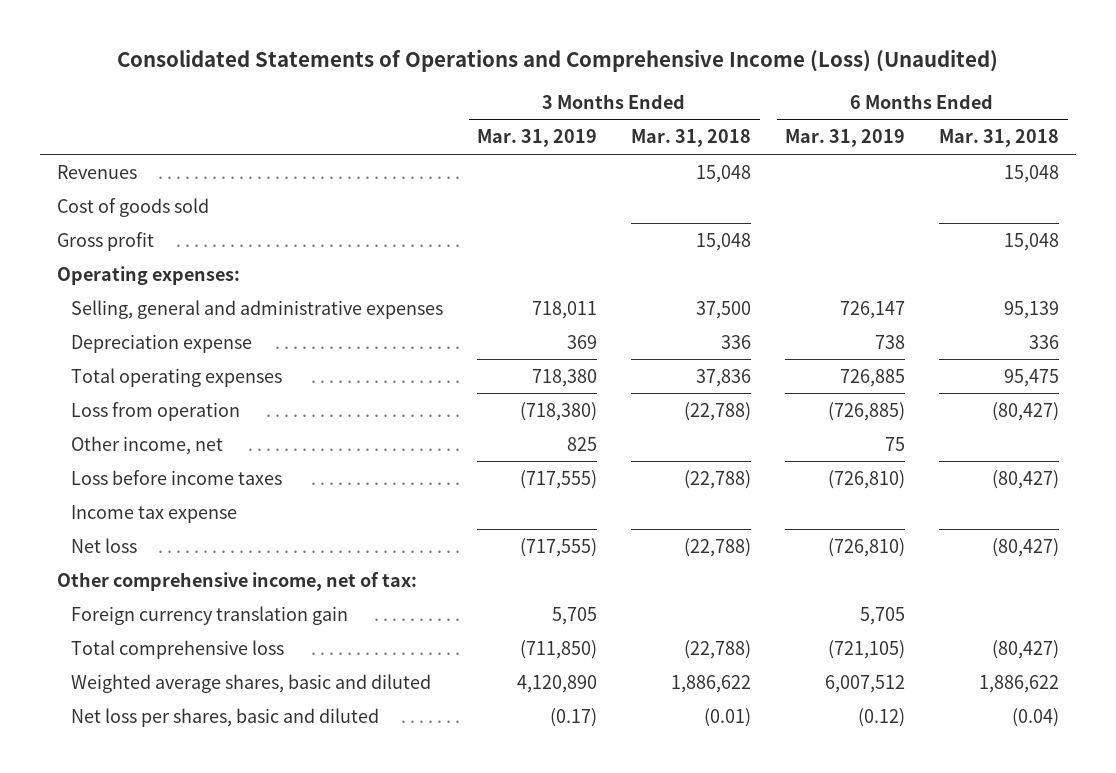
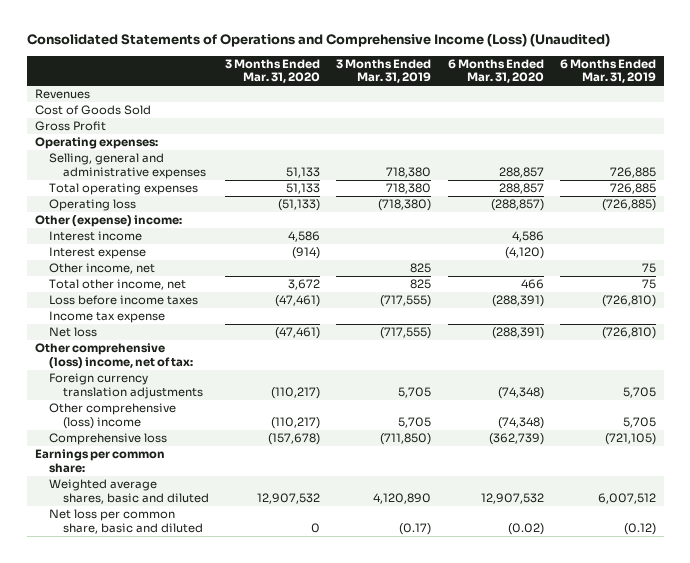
[631,129,752,148] Mar. 31, 2018 -> none
[939,129,1060,148] Mar. 31, 2018 -> none
none -> [225,59,321,84] 3 Months Ended Mar. 31, 2020
none -> [447,59,544,84] 6 Months Ended Mar. 31, 2020
[56,197,209,217] Cost of goods sold -> [34,105,151,116] Cost of Goods Sold
[56,231,154,251] Gross profit -> [34,121,106,132] Gross Profit
[71,333,253,353] Depreciation expense -> none
[532,300,598,319] 718,011 -> [386,166,432,178] 718,380
[840,300,906,319] 726,147 -> [609,166,656,178] 726,885
[71,401,241,421] Loss from operation -> [48,199,136,212] Operating loss
none -> [34,215,182,228] Other (expense) income:
none -> [48,231,142,242] Interest income
none -> [48,247,146,260] Interest expense
none -> [48,279,186,291] Total other income, net
[56,571,417,591] Other comprehensive income, net of tax: -> [34,343,193,369] Other comprehensive (loss) income, net of tax:
[71,605,349,625] Foreign currency translation gain -> [48,373,204,399] Foreign currency translation adjustments
none -> [48,403,176,429] Other comprehensive (loss) income
[71,639,285,659] Total comprehensive loss -> [48,433,167,446] Comprehensive loss
none -> [34,449,165,473] Earnings per common share:
[71,707,380,727] Net loss per shares, basic and diluted -> [48,509,204,534] Net loss per common share, basic and diluted

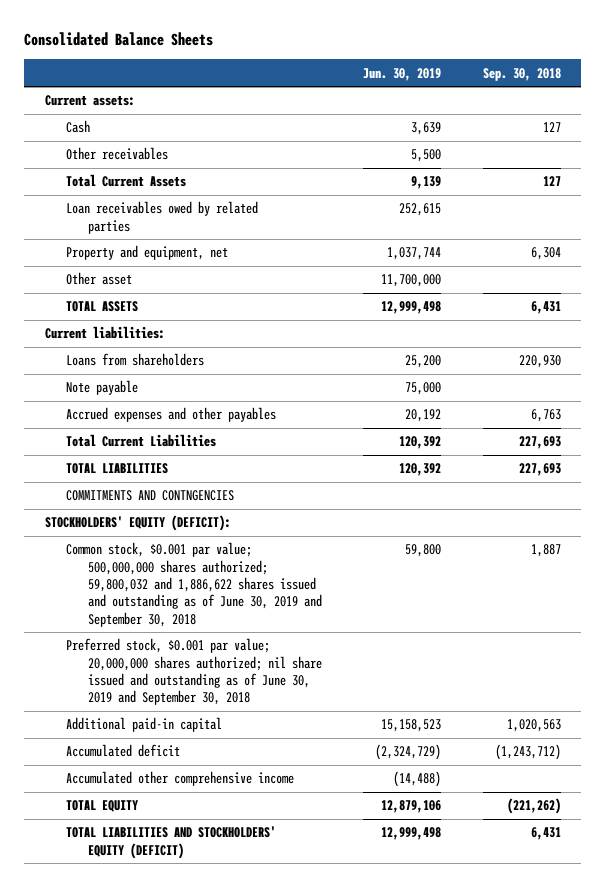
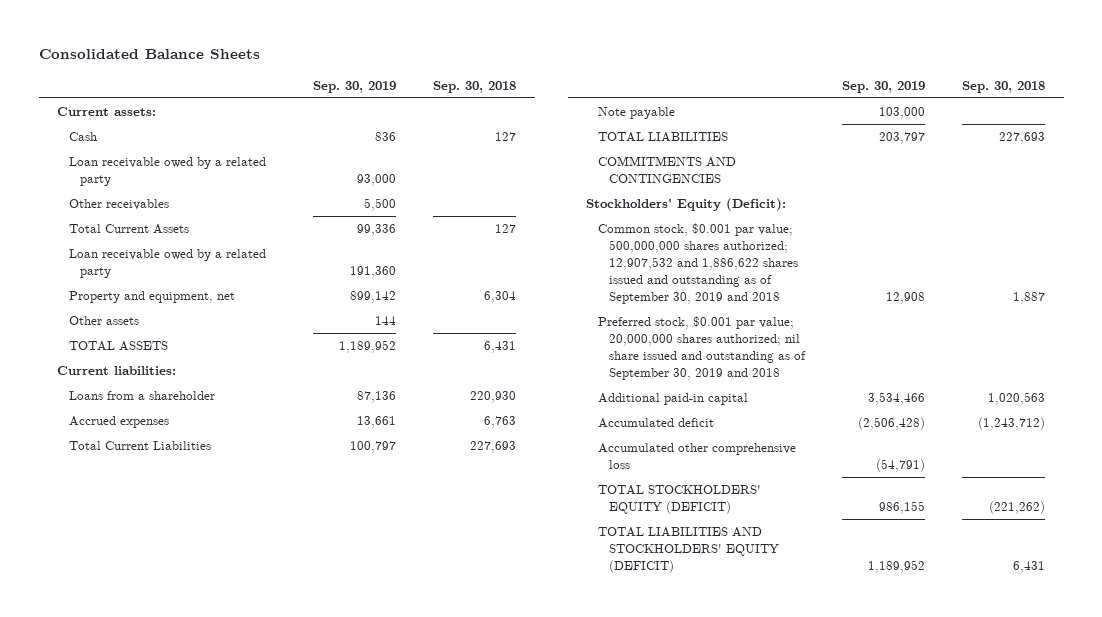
[363,67,442,81] Jun. 30, 2019 -> none
none -> [313,80,397,93] Sep. 30, 2019
none -> [68,157,266,187] Loan receivable owed by a related party
[66,201,259,234] Loan receivables owed by related parties -> [68,249,266,279] Loan receivable owed by a related party
[66,272,133,286] Other asset -> [68,316,139,326] Other assets
[66,353,205,367] Loans from shareholders -> [68,391,215,401] Loans from a shareholder
[66,407,277,423] Accrued expenses and other payables -> [68,416,169,429] Accrued expenses
[66,380,139,396] Note payable -> [597,107,675,120] Note payable
[66,490,235,502] COMMITMENTS AND CONTNGENCIES -> [597,156,736,184] COMMITMENTS AND CONTINGENCIES
[44,515,231,532] STOCKHOLDERS' EQUITY (DEFICIT): -> [586,198,787,212] Stockholders' Equity (Deficit):
[66,542,323,627] Common stock, $0.001 par value; 500,000,000 shares authorized; 59,800,032 and 1,886,622 shares issued and outstanding as of June 30, 2019 and September 30, 2018 -> [597,223,799,305] Common stock, $0.001 par value; 500,000,000 shares authorized; 12,907,532 and 1,886,622 shares issued and outstanding as of September 30, 2019 and 2018
[66,638,323,706] Preferred stock, $0.001 par value; 20,000,000 shares authorized; nil share issued and outstanding as of June 30, 2019 and September 30, 2018 -> [597,316,807,381] Preferred stock, $0.001 par value; 20,000,000 shares authorized; nil share issued and outstanding as of September 30, 2019 and 2018
[66,771,295,787] Accumulated other comprehensive income -> [597,443,796,470] Accumulated other comprehensive loss
[66,800,139,813] TOTAL EQUITY -> [597,485,761,515] TOTAL STOCKHOLDERS' EQUITY (DEFICIT)

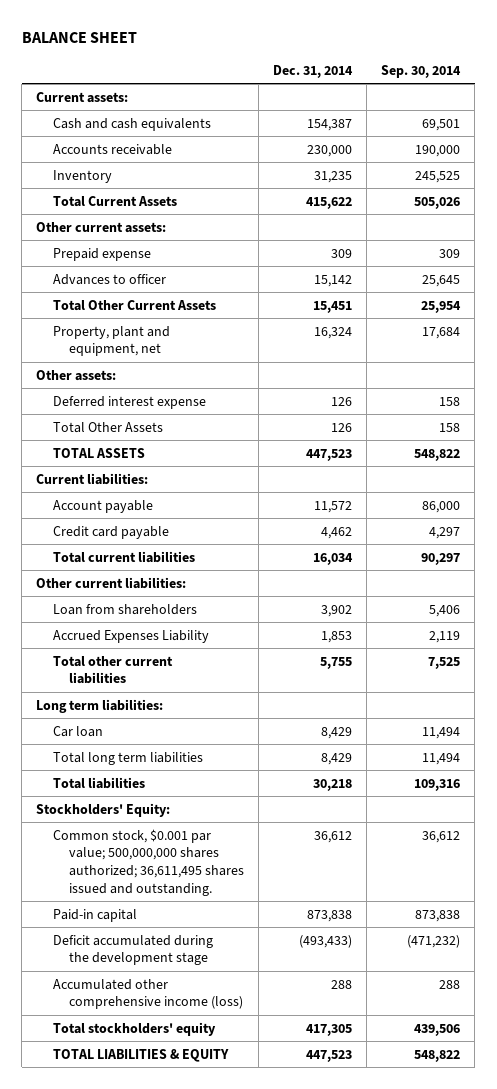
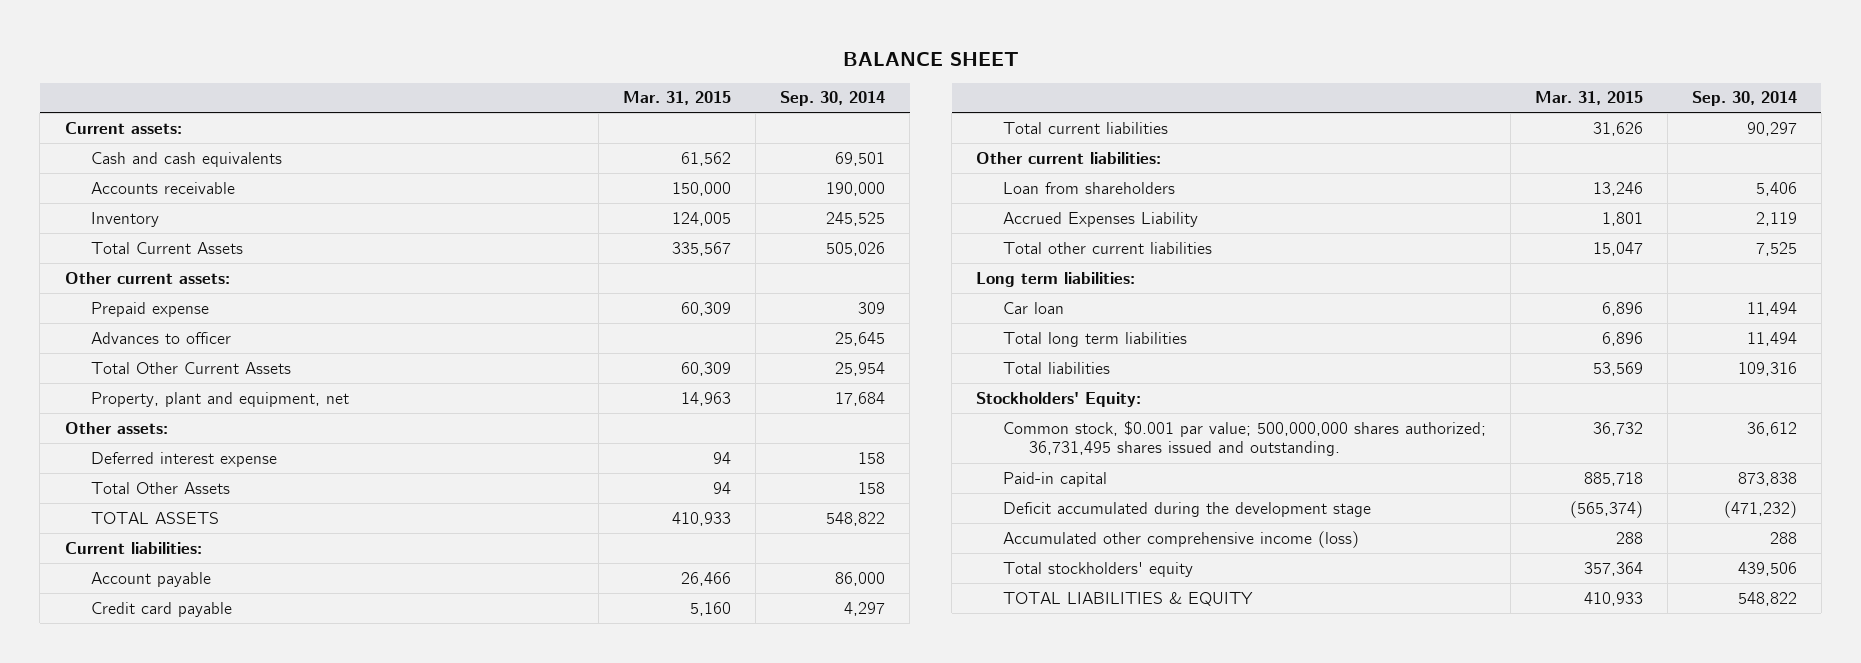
[273,64,354,78] Dec. 31, 2014 -> none
none -> [623,91,732,106] Mar. 31, 2015
[52,828,245,897] Common stock, $0.001 par value; 500,000,000 shares authorized; 36,611,495 shares issued and outstanding. -> [1002,420,1486,457] Common stock, $0.001 par value; 500,000,000 shares authorized; 36,731,495 shares issued and outstanding.

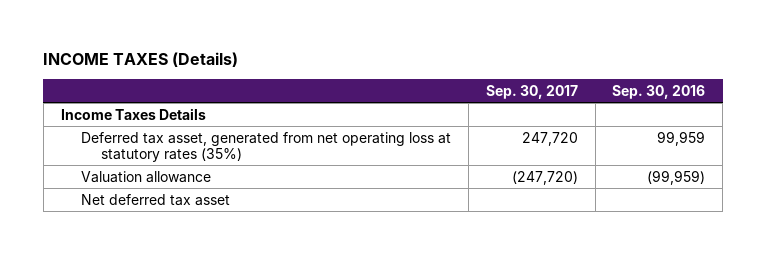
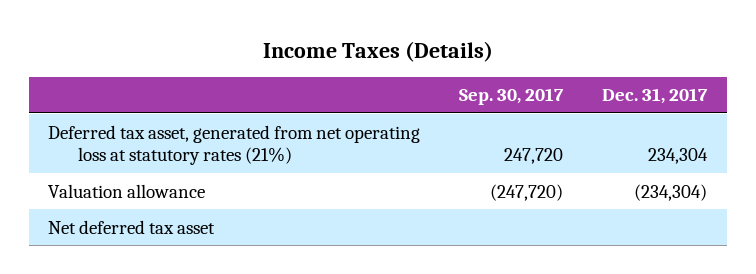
[43,52,239,68] INCOME TAXES (Details) -> [262,40,493,62] Income Taxes (Details)
[612,84,706,99] Sep. 30, 2016 -> none
none -> [602,88,709,105] Dec. 31, 2017
[60,107,206,120] Income Taxes Details -> none
[80,131,451,162] Deferred tax asset, generated from net operating loss at statutory rates (35%) -> [48,124,421,166] Deferred tax asset, generated from net operating loss at statutory rates (21%)

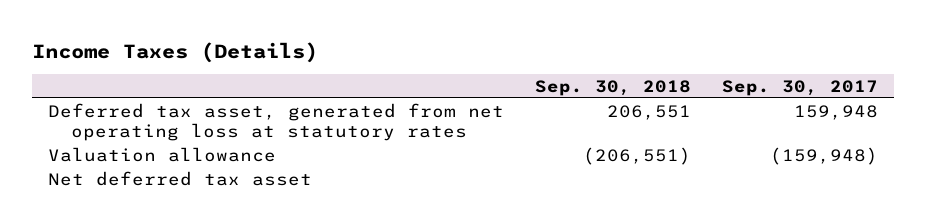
[602,88,709,105] Dec. 31, 2017 -> none
none -> [535,79,692,96] Sep. 30, 2018
[48,124,421,166] Deferred tax asset, generated from net operating loss at statutory rates (21%) -> [47,102,504,141] Deferred tax asset, generated from net operating loss at statutory rates
[504,148,564,165] 247,720 -> [794,104,879,120] 159,948
[490,183,564,201] (247,720) -> [770,146,879,165] (159,948)

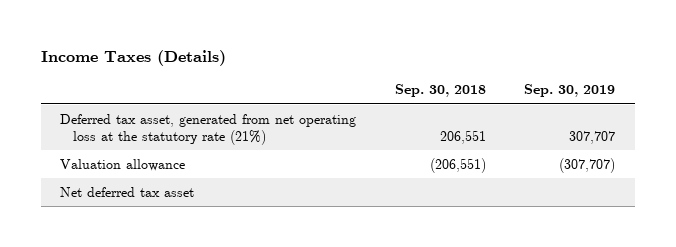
[722,79,879,96] Sep. 30, 2017 -> none
none -> [524,84,616,98] Sep. 30, 2019
[47,102,504,141] Deferred tax asset, generated from net operating loss at statutory rates -> [60,113,357,145] Deferred tax asset, generated from net operating loss at the statutory rate (21%)

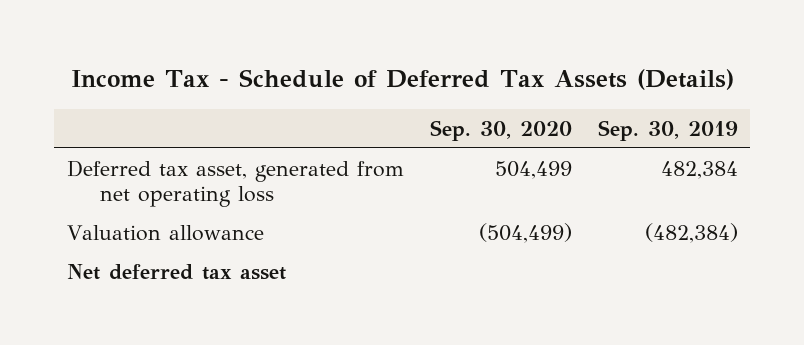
[40,50,226,67] Income Taxes (Details) -> [71,69,735,91] Income Tax - Schedule of Deferred Tax Assets (Details)
[394,84,486,98] Sep. 30, 2018 -> none
none -> [429,119,572,141] Sep. 30, 2020
[60,113,357,145] Deferred tax asset, generated from net operating loss at the statutory rate (21%) -> [66,159,404,207] Deferred tax asset, generated from net operating loss
[569,130,616,144] 307,707 -> [660,160,738,179] 482,384
[559,157,616,173] (307,707) -> [644,222,738,243] (482,384)

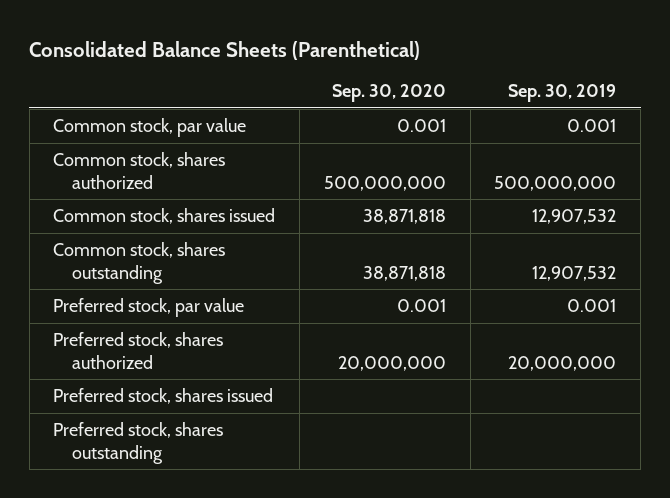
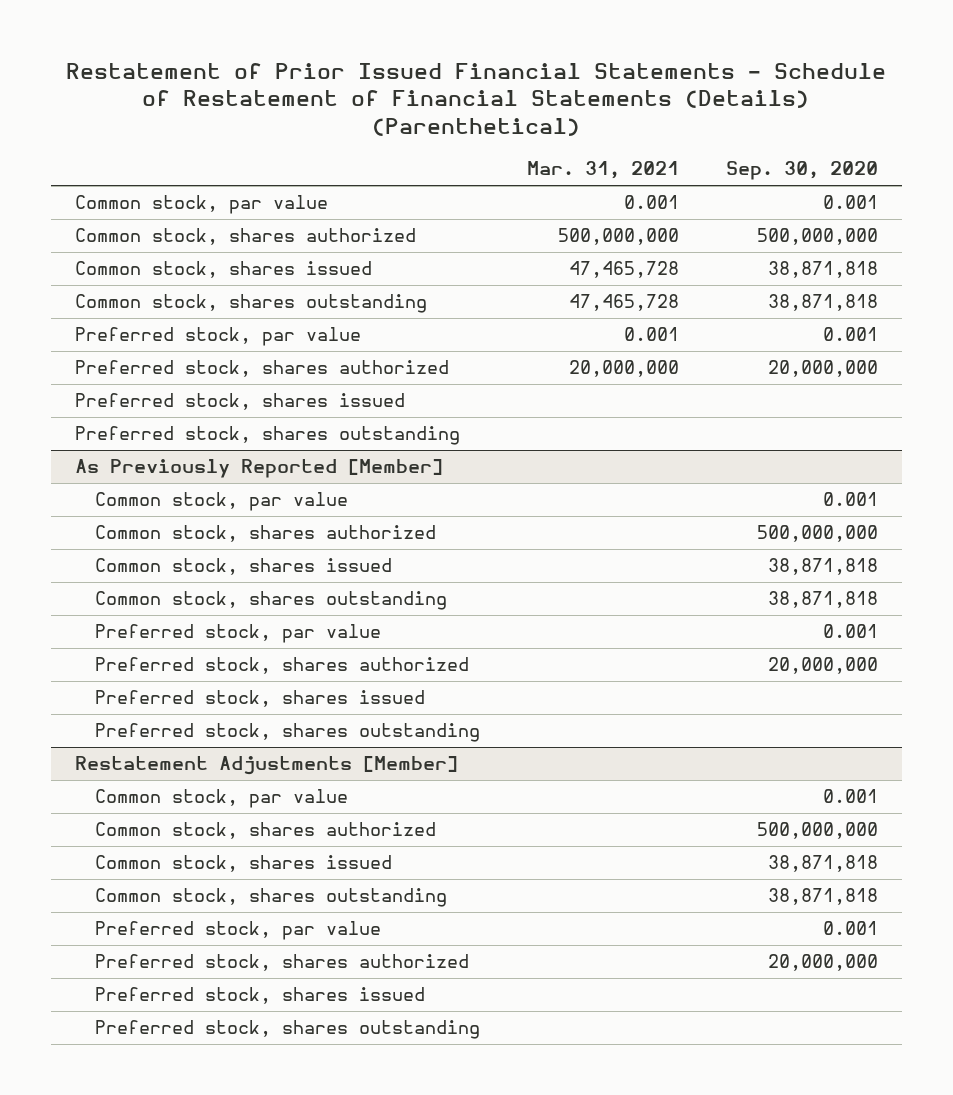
[29,40,421,60] Consolidated Balance Sheets (Parenthetical) -> [66,62,887,136] Restatement of Prior Issued Financial Statements - Schedule of Restatement of Financial Statements (Details) (Parenthetical)
[508,84,617,103] Sep. 30, 2019 -> none
none -> [527,161,680,180] Mar. 31, 2021
none -> [74,459,443,479] As Previously Reported [Member]
none -> [94,492,348,512] Common stock, par value
none -> [94,525,436,543] Common stock, shares authorized
none -> [94,558,392,576] Common stock, shares issued
none -> [94,591,447,611] Common stock, shares outstanding
none -> [94,624,381,644] Preferred stock, par value
none -> [94,657,469,675] Preferred stock, shares authorized
none -> [94,690,425,708] Preferred stock, shares issued
none -> [94,723,480,743] Preferred stock, shares outstanding
none -> [74,756,458,776] Restatement Adjustments [Member]
none -> [94,789,348,809] Common stock, par value
none -> [94,822,436,840] Common stock, shares authorized
none -> [94,855,392,873] Common stock, shares issued
none -> [94,888,447,908] Common stock, shares outstanding
none -> [94,921,381,941] Preferred stock, par value
none -> [94,954,469,972] Preferred stock, shares authorized
none -> [94,987,425,1005] Preferred stock, shares issued
none -> [94,1020,480,1040] Preferred stock, shares outstanding

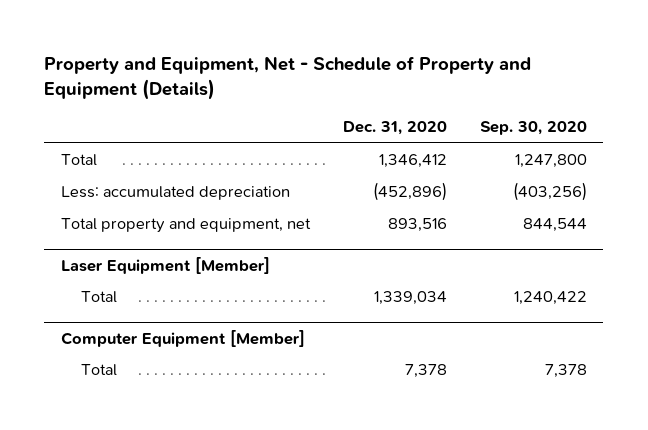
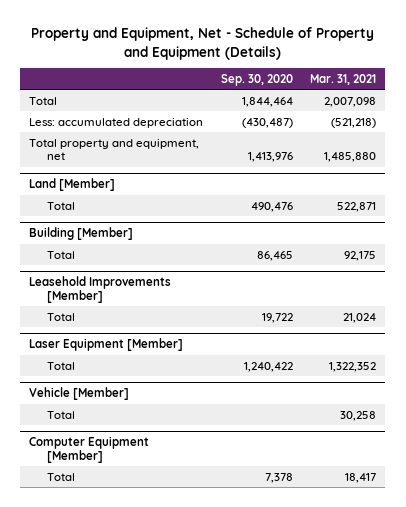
[342,121,447,136] Dec. 31, 2020 -> none
none -> [310,73,377,85] Mar. 31, 2021
[514,154,587,169] 1,247,800 -> [241,96,293,107] 1,844,464
[512,182,587,202] (403,256) -> [241,117,293,128] (430,487)
[522,218,587,233] 844,544 -> [247,152,293,163] 1,413,976
none -> [29,178,116,192] Land [Member]
none -> [47,201,76,210] Total
none -> [29,227,134,241] Building [Member]
none -> [47,250,76,259] Total
none -> [29,276,172,304] Leasehold Improvements [Member]
none -> [47,312,76,321] Total
none -> [29,387,130,401] Vehicle [Member]
none -> [47,410,76,419] Total

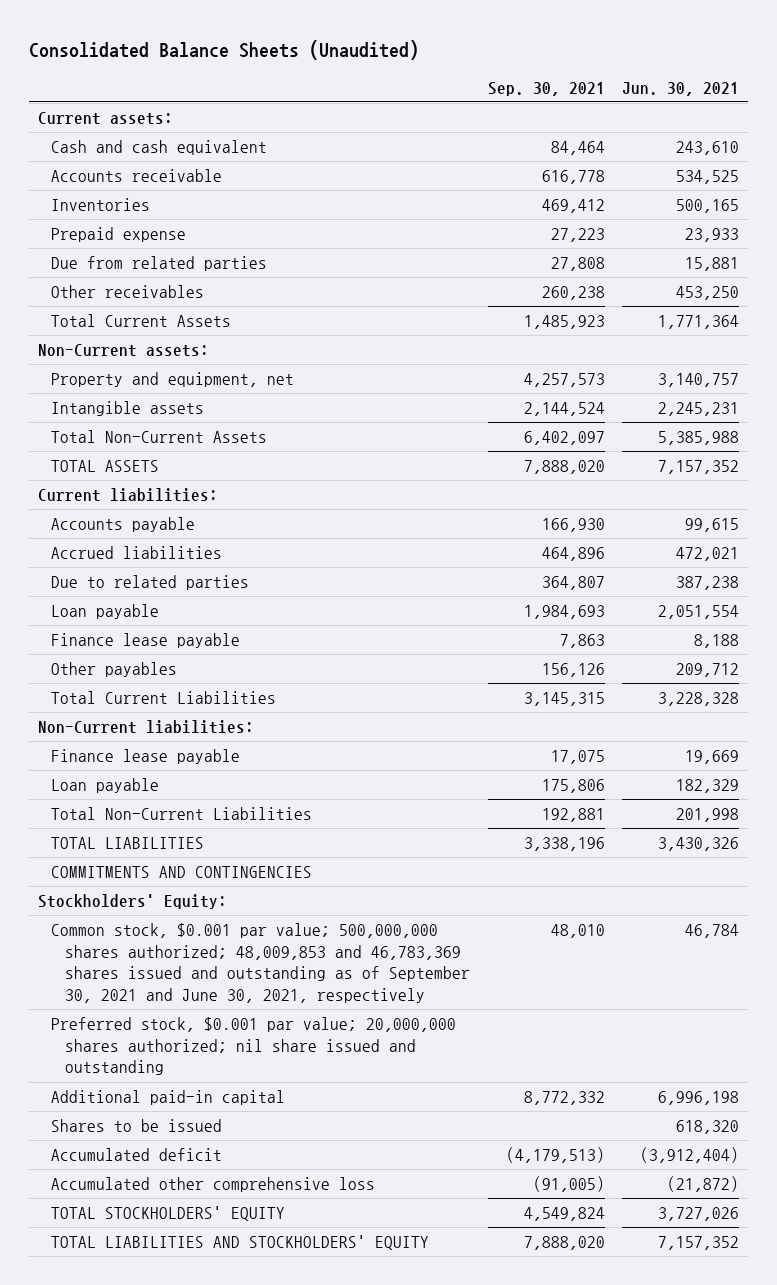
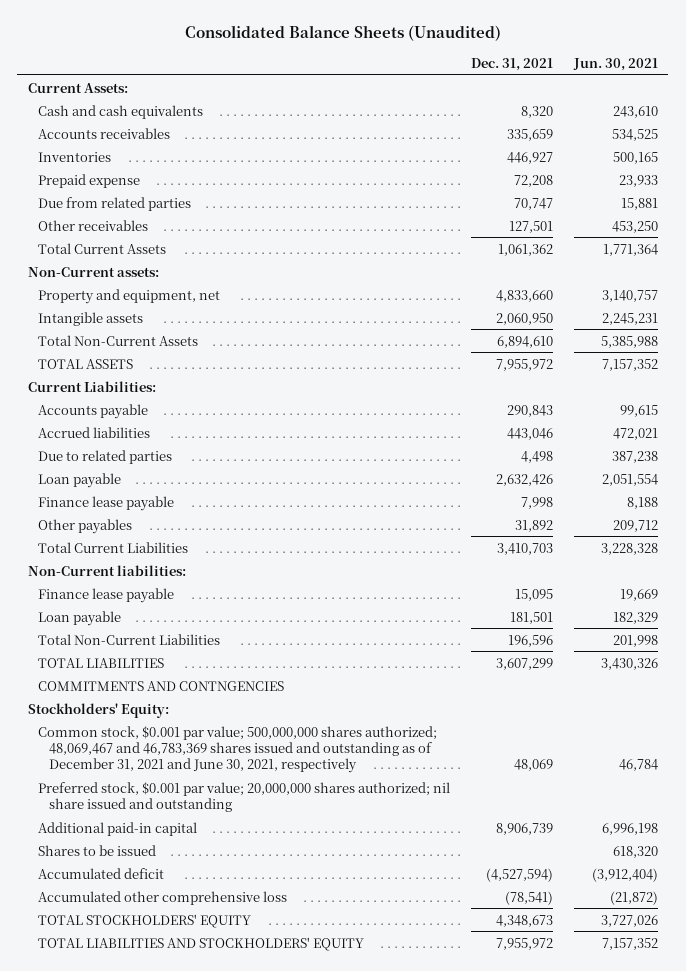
[487,81,605,96] Sep. 30, 2021 -> none
none -> [471,57,554,71] Dec. 31, 2021
[37,111,173,125] Current assets: -> [27,82,128,93] Current Assets:
[51,139,268,155] Cash and cash equivalent -> [38,104,204,119] Cash and cash equivalents
[51,168,223,182] Accounts receivable -> [38,127,171,139] Accounts receivables
[37,487,218,502] Current liabilities: -> [27,380,156,392] Current Liabilities:
[51,865,313,878] COMMITMENTS AND CONTINGENCIES -> [38,680,285,691] COMMITMENTS AND CONTNGENCIES
[51,922,471,1004] Common stock, $0.001 par value; 500,000,000 shares authorized; 48,009,853 and 46,783,369 shares issued and outstanding as of September 30, 2021 and June 30, 2021, respectively -> [38,725,438,773] Common stock, $0.001 par value; 500,000,000 shares authorized; 48,069,467 and 46,783,369 shares issued and outstanding as of December 31, 2021 and June 30, 2021, respectively

